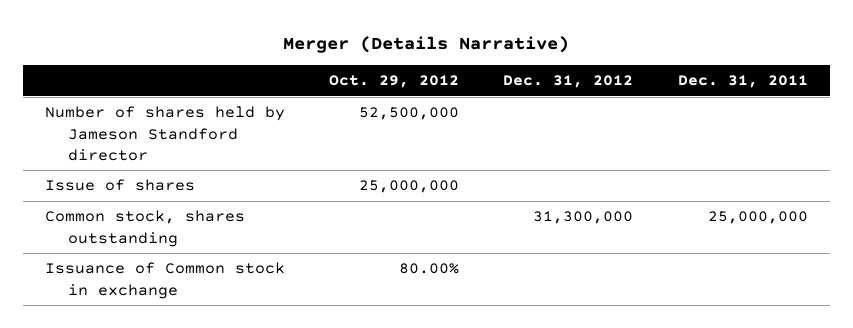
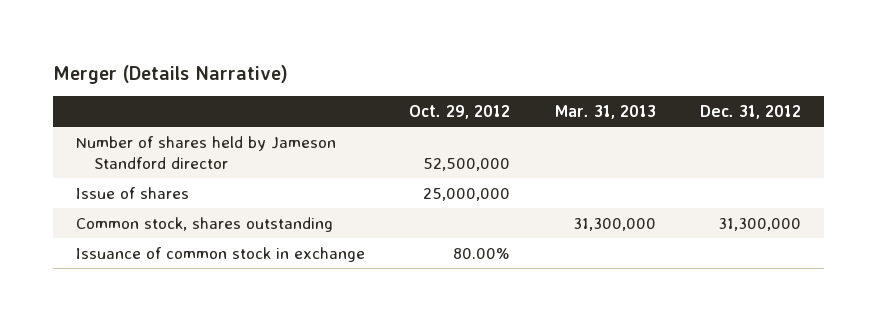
[677,75,808,89] Dec. 31, 2011 -> none
none -> [554,104,656,119] Mar. 31, 2013
[45,262,286,299] Issuance of Common stock in exchange -> [75,246,365,262] Issuance of common stock in exchange

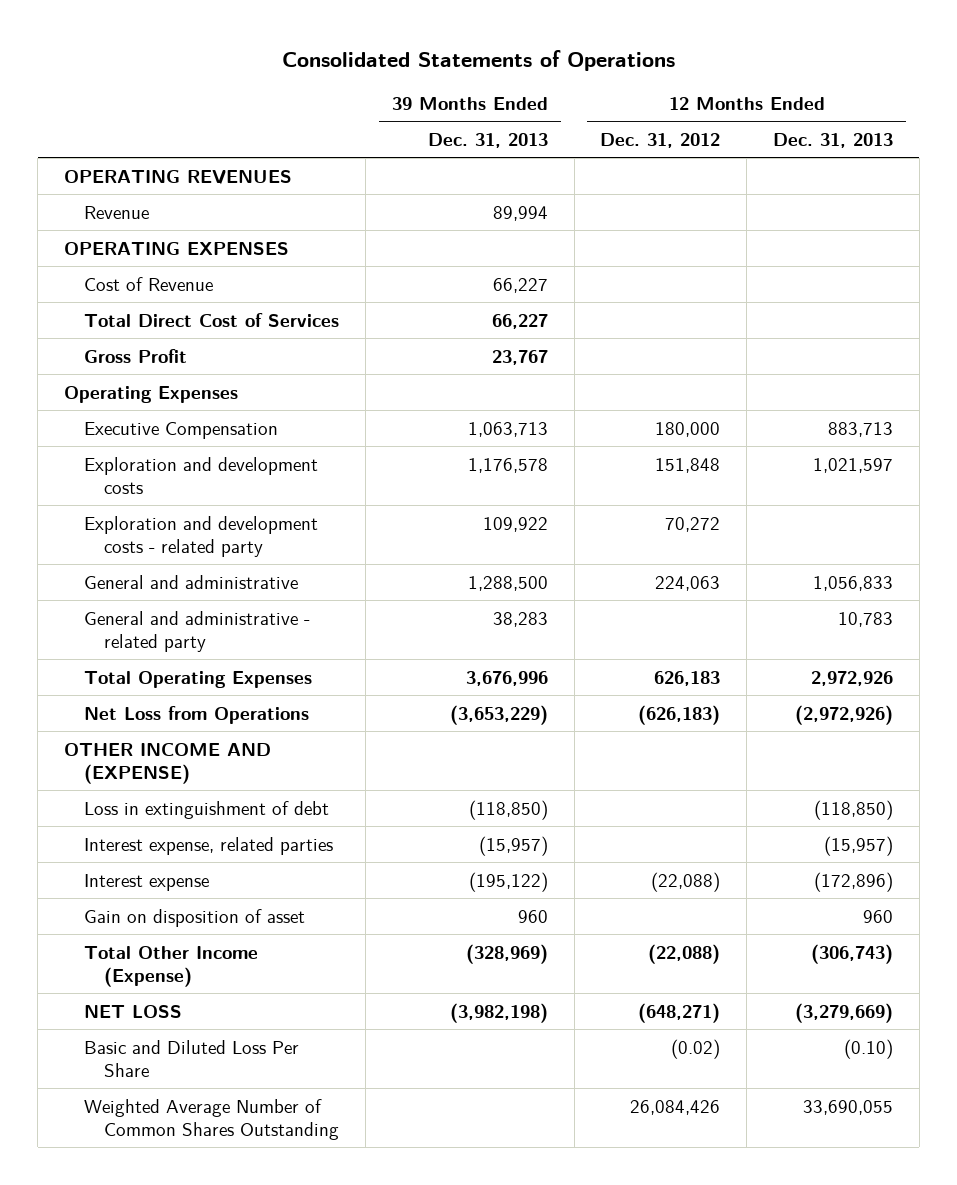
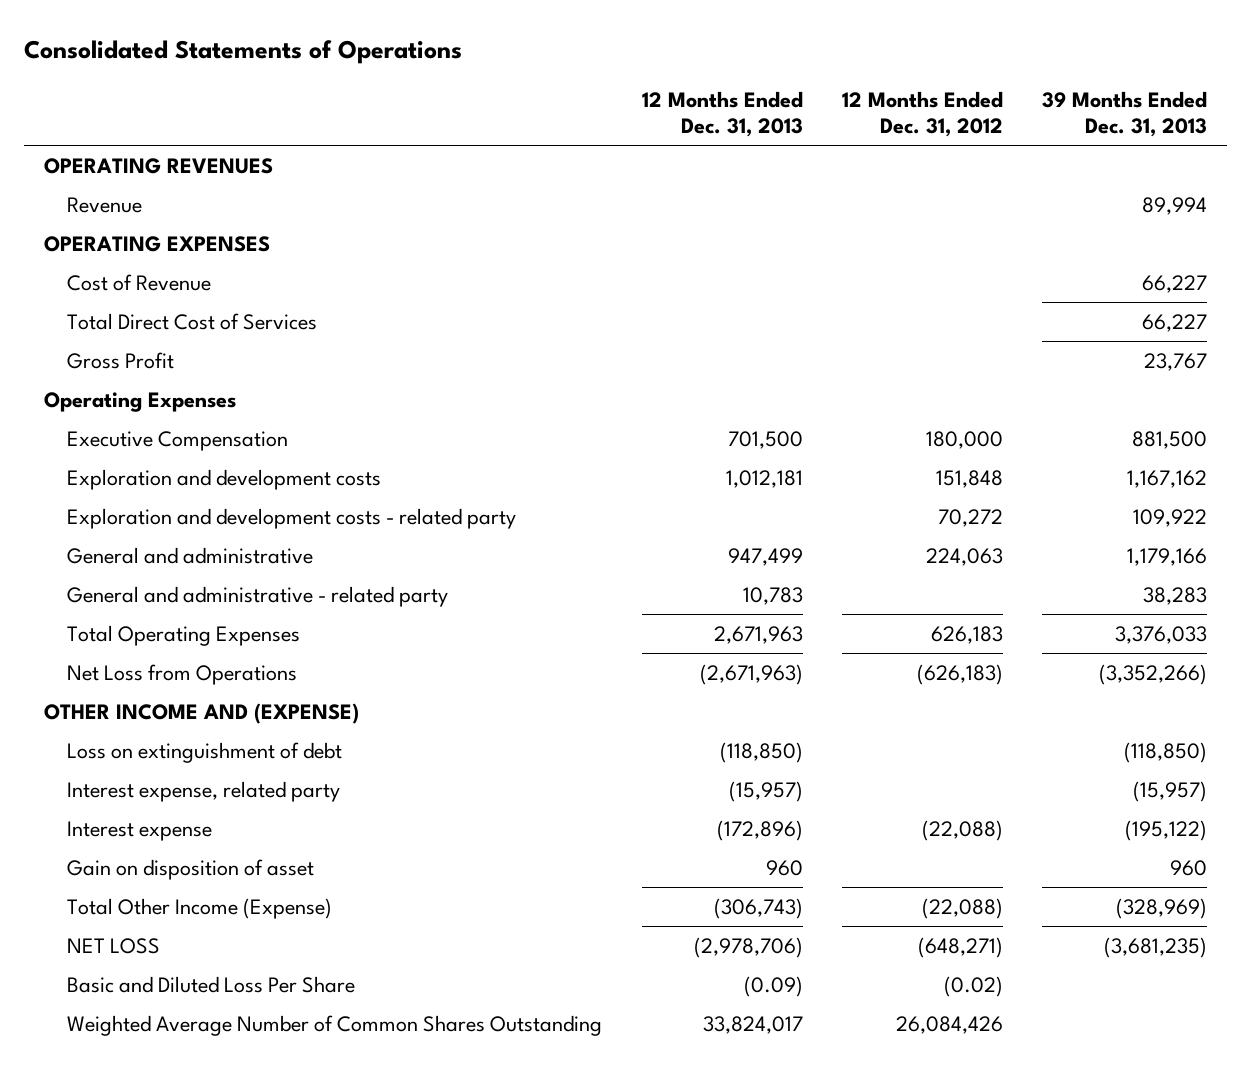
[467,421,548,437] 1,063,713 -> [1131,430,1207,449] 881,500
[828,421,894,437] 883,713 -> [727,430,803,449] 701,500
[467,457,548,473] 1,176,578 -> [1126,469,1207,488] 1,167,162
[813,457,894,473] 1,021,597 -> [725,469,803,488] 1,012,181
[467,575,548,591] 1,288,500 -> [1126,547,1207,566] 1,179,166
[813,575,894,591] 1,056,833 -> [727,547,803,566] 947,499
[465,670,548,686] 3,676,996 -> [1114,625,1207,644] 3,376,033
[811,670,894,686] 2,972,926 -> [713,625,803,644] 2,671,963
[449,704,548,725] (3,653,229) -> [1098,663,1207,685] (3,352,266)
[795,704,894,725] (2,972,926) -> [699,663,803,685] (2,671,963)
[84,800,330,819] Loss in extinguishment of debt -> [67,741,343,763] Loss on extinguishment of debt
[84,836,334,855] Interest expense, related parties -> [67,780,341,802] Interest expense, related party
[449,1002,548,1023] (3,982,198) -> [1103,936,1207,958] (3,681,235)
[795,1002,894,1023] (3,279,669) -> [693,936,803,958] (2,978,706)
[844,1038,894,1059] (0.10) -> [743,975,803,997] (0.09)
[803,1099,894,1115] 33,690,055 -> [702,1015,803,1034] 33,824,017

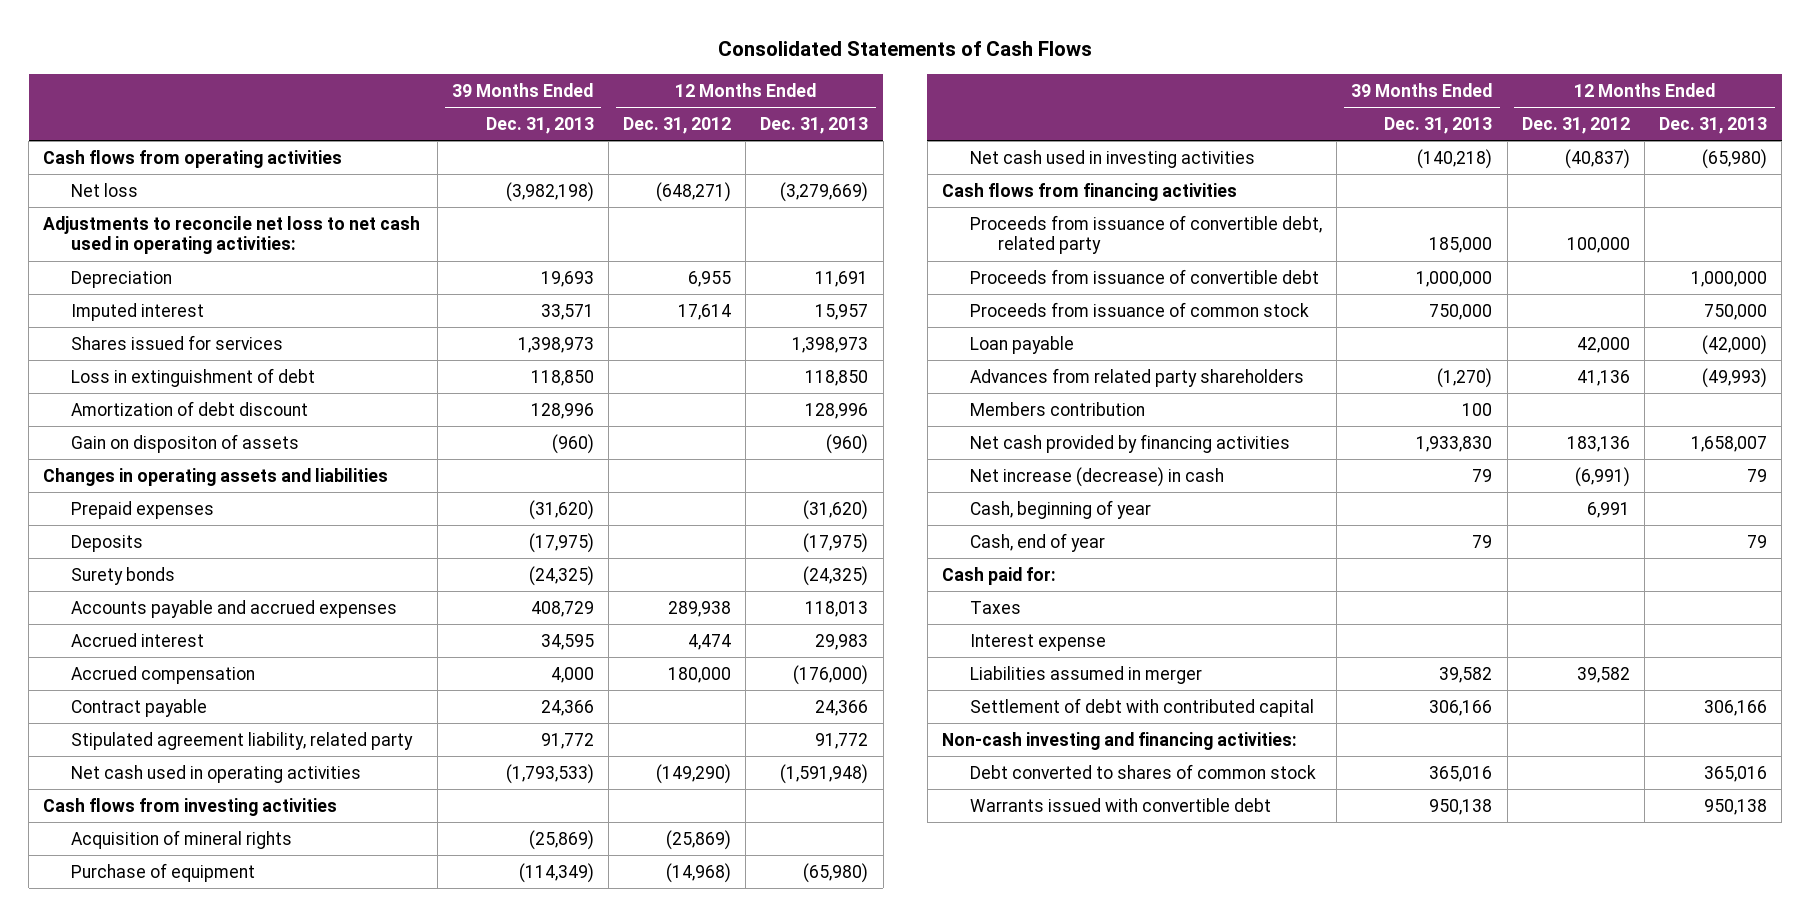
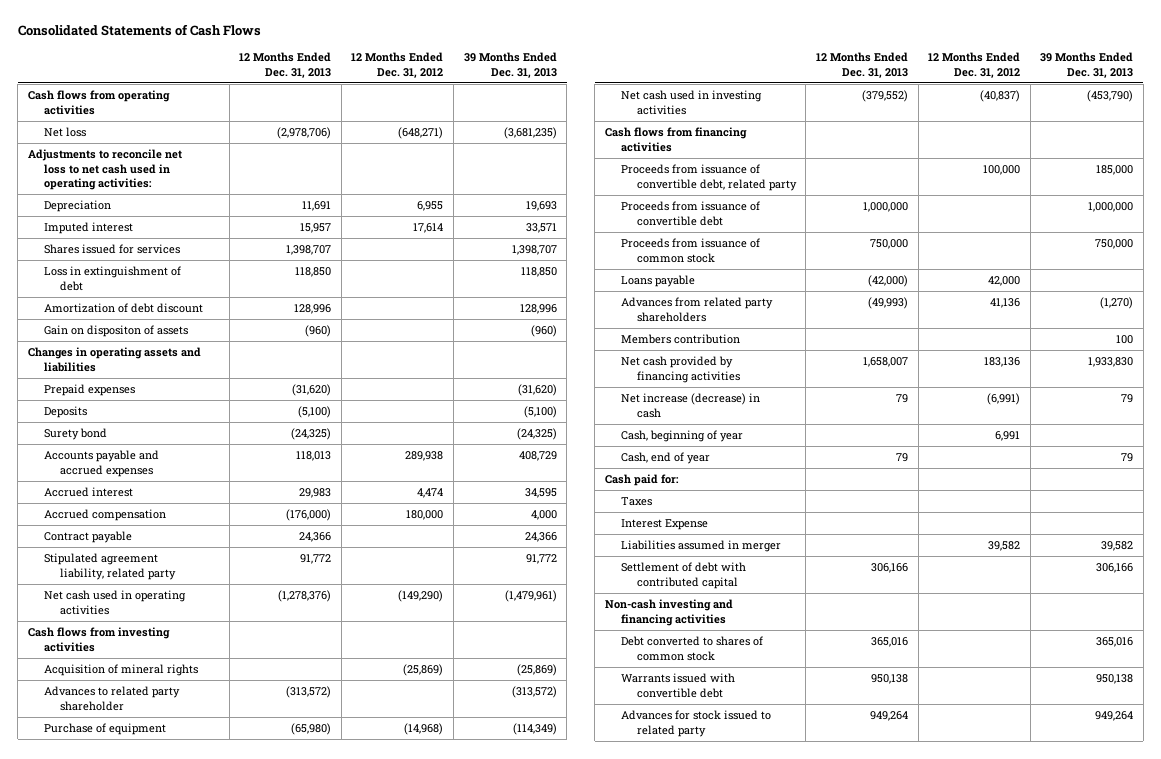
[505,181,594,202] (3,982,198) -> [503,127,557,140] (3,681,235)
[780,181,869,202] (3,279,669) -> [277,127,332,140] (2,978,706)
[517,336,594,353] 1,398,973 -> [511,245,557,256] 1,398,707
[792,336,869,353] 1,398,973 -> [286,245,332,256] 1,398,707
[528,532,594,553] (17,975) -> [523,406,557,419] (5,100)
[803,532,869,553] (17,975) -> [298,406,332,419] (5,100)
[71,566,176,585] Surety bonds -> [43,428,107,441] Surety bond
[505,763,594,784] (1,793,533) -> [504,590,557,603] (1,479,961)
[780,763,869,784] (1,591,948) -> [278,590,332,603] (1,278,376)
none -> [43,686,180,711] Advances to related party shareholder
[1417,148,1493,169] (140,218) -> [1087,90,1134,103] (453,790)
[1702,148,1768,169] (65,980) -> [861,90,908,103] (379,552)
[969,335,1074,354] Loan payable -> [620,275,695,288] Loans payable
[969,633,1106,651] Interest expense -> [620,519,708,531] Interest Expense
[942,731,1298,750] Non-cash investing and financing activities: -> [604,599,733,626] Non-cash investing and financing activities
none -> [620,710,771,737] Advances for stock issued to related party

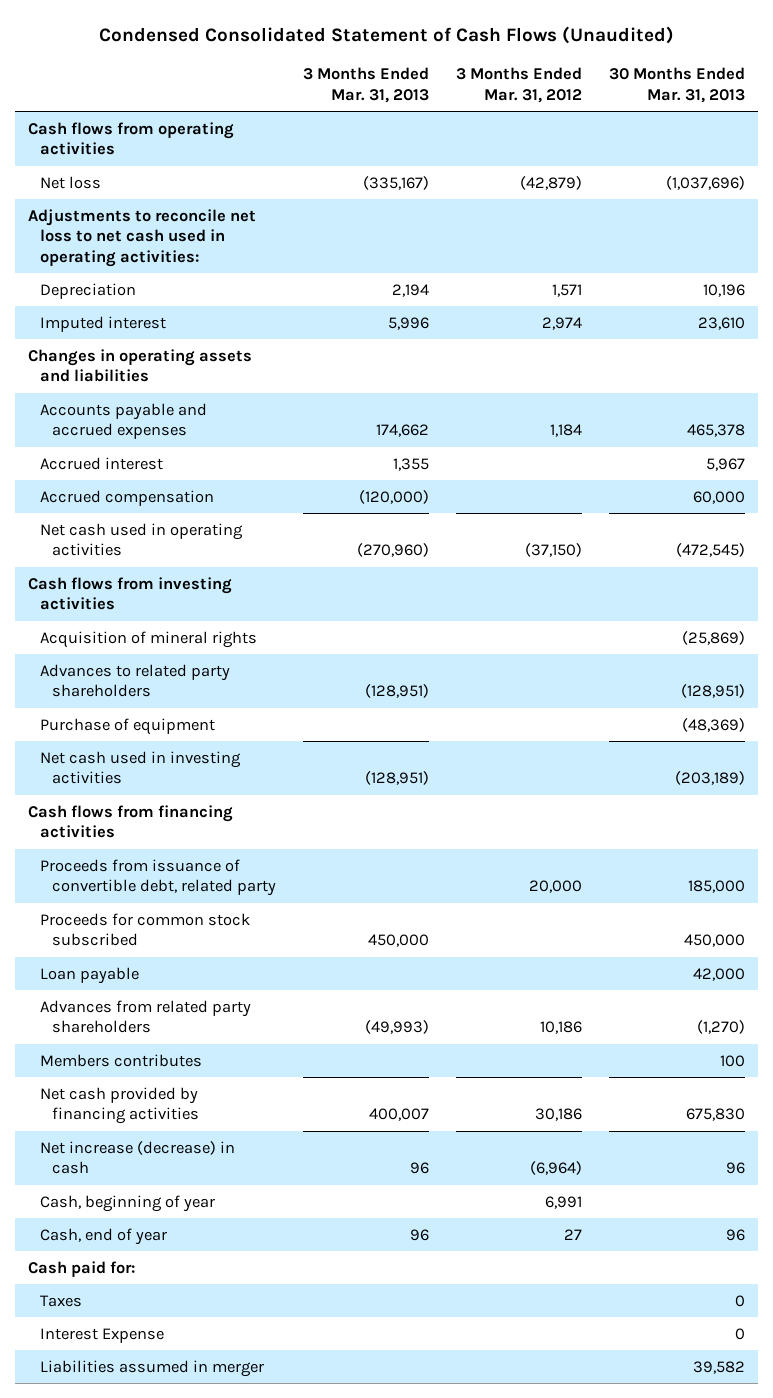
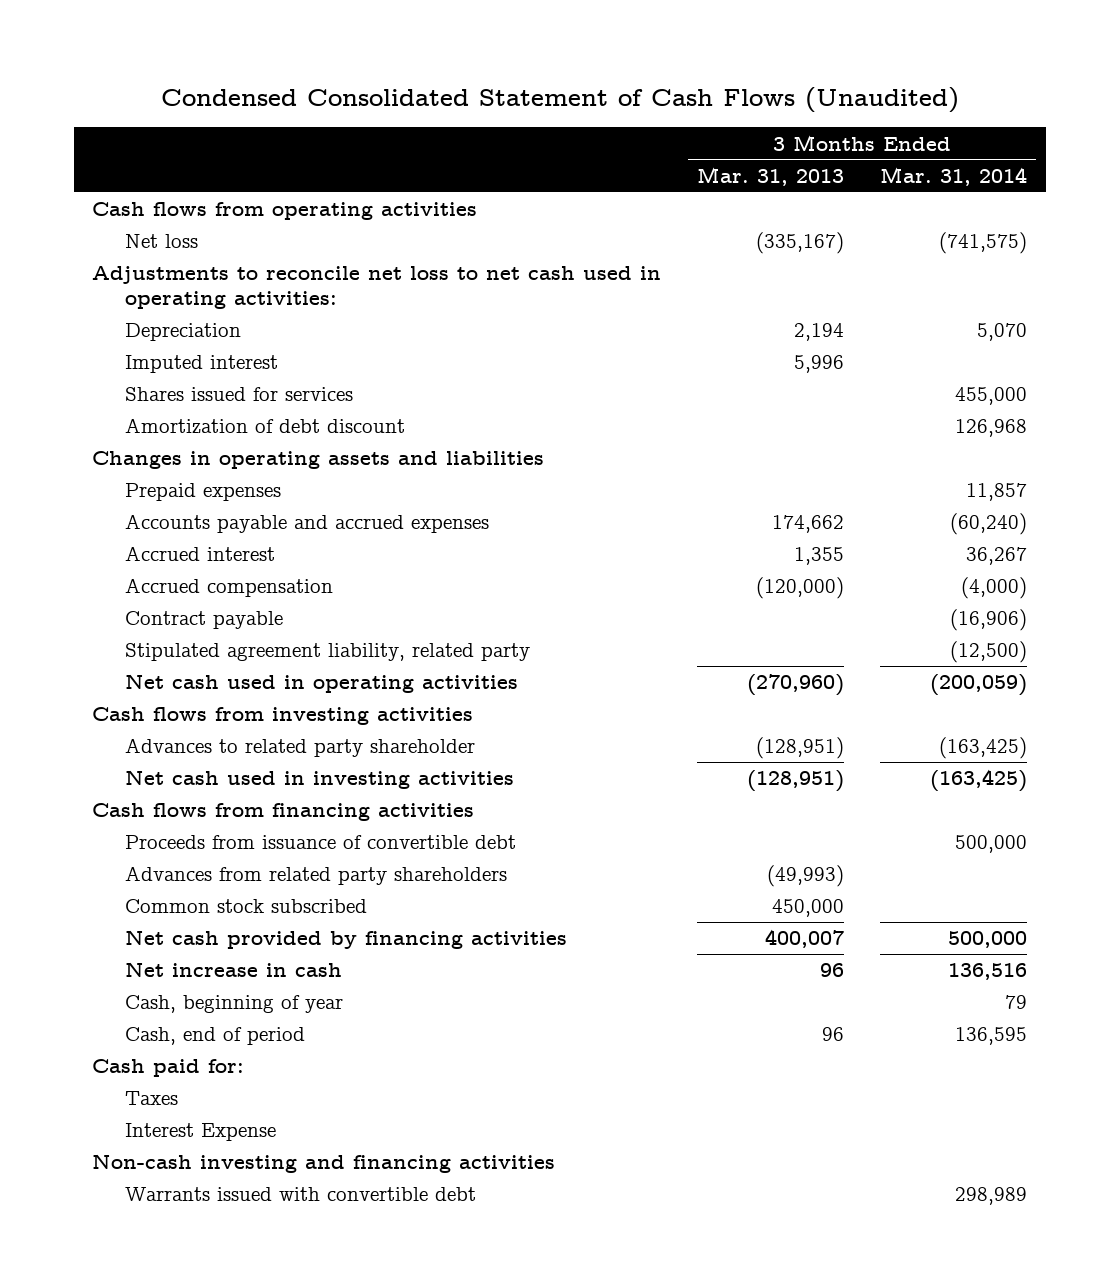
[456,67,583,103] 3 Months Ended Mar. 31, 2012 -> none
[608,67,745,103] 30 Months Ended Mar. 31, 2013 -> none
none -> [880,167,1028,187] Mar. 31, 2014
none -> [125,387,354,402] Shares issued for services
none -> [125,418,406,435] Amortization of debt discount
none -> [125,483,282,502] Prepaid expenses
none -> [125,611,284,630] Contract payable
none -> [125,643,531,662] Stipulated agreement liability, related party
[40,630,258,648] Acquisition of mineral rights -> none
[40,717,216,735] Purchase of equipment -> none
[40,663,231,698] Advances to related party shareholders -> [125,738,476,758] Advances to related party shareholder
[40,912,251,947] Proceeds for common stock subscribed -> none
[40,966,140,984] Loan payable -> none
[40,858,277,897] Proceeds from issuance of convertible debt, related party -> [125,835,517,850] Proceeds from issuance of convertible debt
[40,1053,203,1067] Members contributes -> none
none -> [125,899,368,914] Common stock subscribed
[40,1140,236,1175] Net increase (decrease) in cash -> [125,962,343,978] Net increase in cash
[40,1227,168,1245] Cash, end of year -> [125,1027,306,1046] Cash, end of period
[40,1359,265,1377] Liabilities assumed in merger -> none
none -> [91,1154,555,1174] Non-cash investing and financing activities
none -> [125,1187,477,1202] Warrants issued with convertible debt

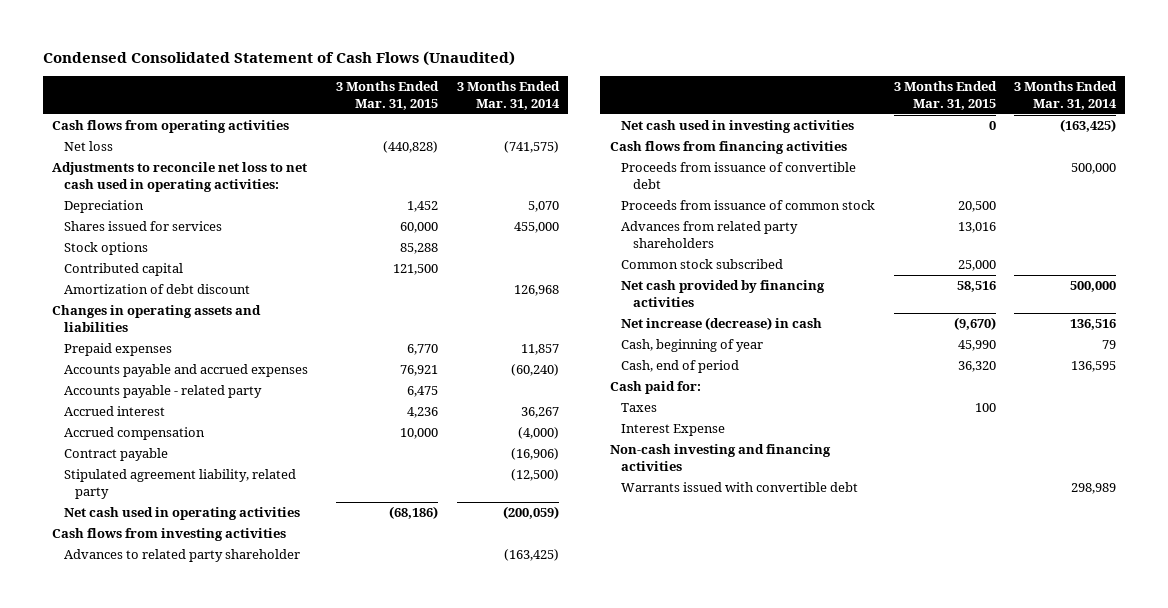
[697,167,845,187] Mar. 31, 2013 -> none
none -> [336,81,440,111] 3 Months Ended Mar. 31, 2015
[125,355,279,374] Imputed interest -> none
none -> [63,242,148,256] Stock options
none -> [63,263,183,277] Contributed capital
none -> [63,385,262,399] Accounts payable - related party
none -> [621,200,876,211] Proceeds from issuance of common stock
[125,962,343,978] Net increase in cash -> [621,317,823,331] Net increase (decrease) in cash

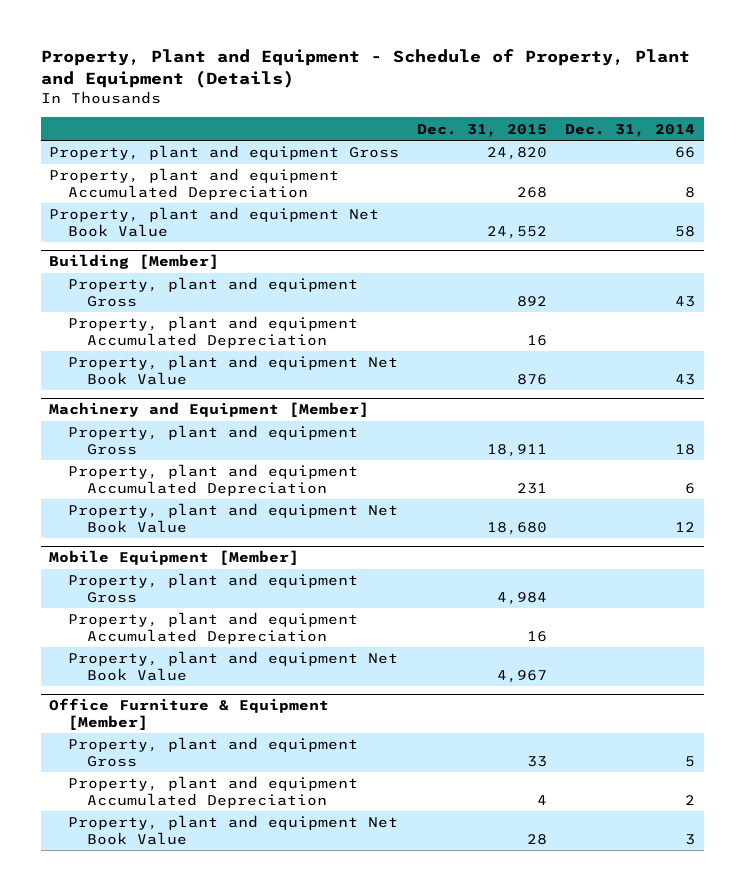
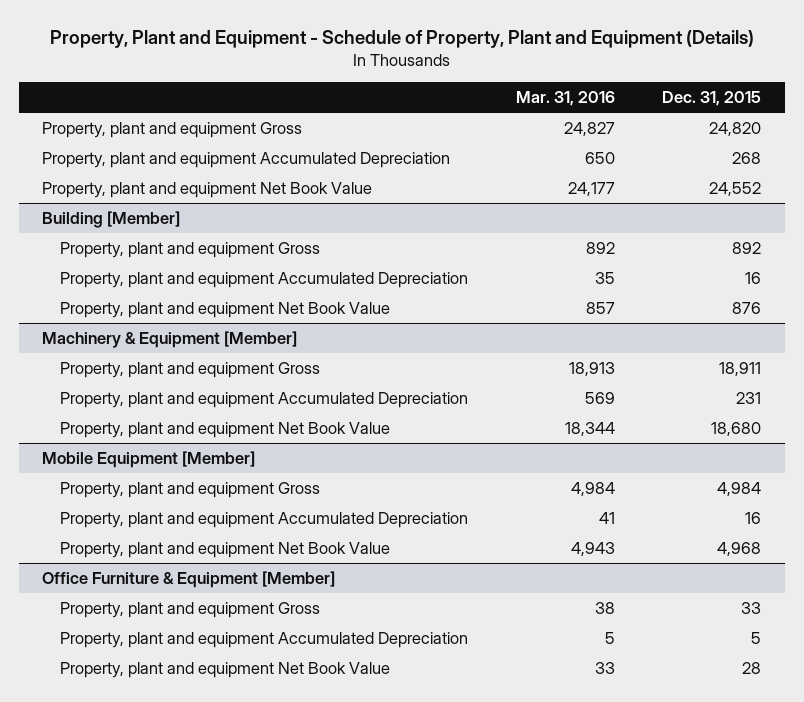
[565,123,696,137] Dec. 31, 2014 -> none
none -> [515,91,615,107] Mar. 31, 2016
[49,402,370,418] Machinery and Equipment [Member] -> [42,331,298,349] Machinery & Equipment [Member]
[497,669,548,683] 4,967 -> [717,542,762,557] 4,968
[537,794,548,805] 4 -> [751,632,762,645] 5

